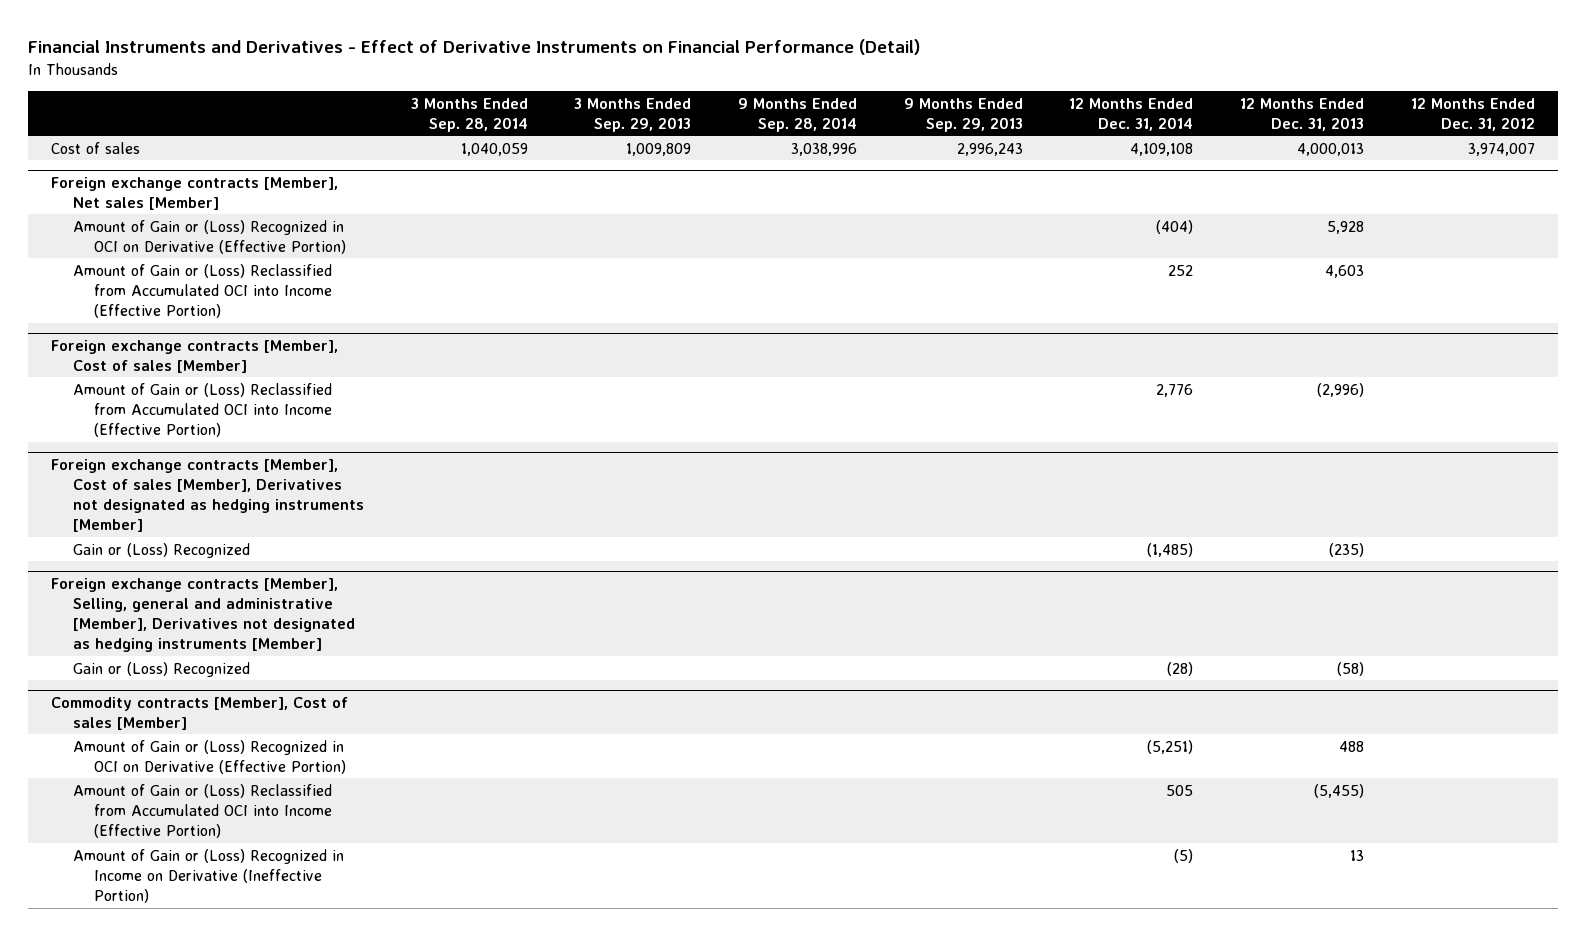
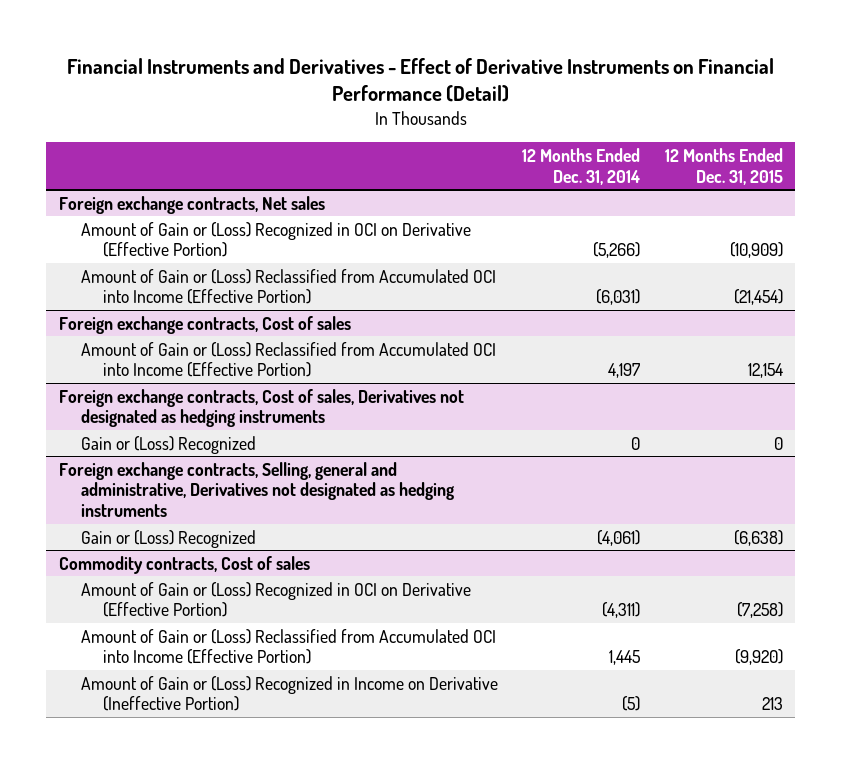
[410,97,528,132] 3 Months Ended Sep. 28, 2014 -> none
[574,97,692,132] 3 Months Ended Sep. 29, 2013 -> none
[738,97,858,132] 9 Months Ended Sep. 28, 2014 -> none
[903,97,1023,132] 9 Months Ended Sep. 29, 2013 -> none
[1240,97,1365,131] 12 Months Ended Dec. 31, 2013 -> none
[1410,97,1535,131] 12 Months Ended Dec. 31, 2012 -> none
none -> [665,147,784,185] 12 Months Ended Dec. 31, 2015
[51,141,141,154] Cost of sales -> none
[51,176,339,210] Foreign exchange contracts [Member], Net sales [Member] -> [58,195,325,214] Foreign exchange contracts, Net sales
[1156,219,1194,234] (404) -> [593,242,641,259] (5,266)
[1168,264,1194,276] 252 -> [596,289,641,306] (6,031)
[51,339,339,373] Foreign exchange contracts [Member], Cost of sales [Member] -> [58,315,351,334] Foreign exchange contracts, Cost of sales
[1156,383,1194,397] 2,776 -> [608,363,641,379] 4,197
[51,458,364,532] Foreign exchange contracts [Member], Cost of sales [Member], Derivatives not designated as hedging instruments [Member] -> [58,388,464,428] Foreign exchange contracts, Cost of sales, Derivatives not designated as hedging instruments
[1147,542,1194,557] (1,485) -> [631,436,641,450] 0
[51,577,355,652] Foreign exchange contracts [Member], Selling, general and administrative [Member], Derivatives not designated as hedging instruments [Member] -> [58,461,454,518] Foreign exchange contracts, Selling, general and administrative, Derivatives not designated as hedging instruments
[1167,661,1194,676] (28) -> [597,529,641,546] (4,061)
[51,696,349,730] Commodity contracts [Member], Cost of sales [Member] -> [58,555,310,574] Commodity contracts, Cost of sales
[1147,739,1194,754] (5,251) -> [602,602,641,619] (4,311)
[1166,784,1194,796] 505 -> [609,650,641,666] 1,445

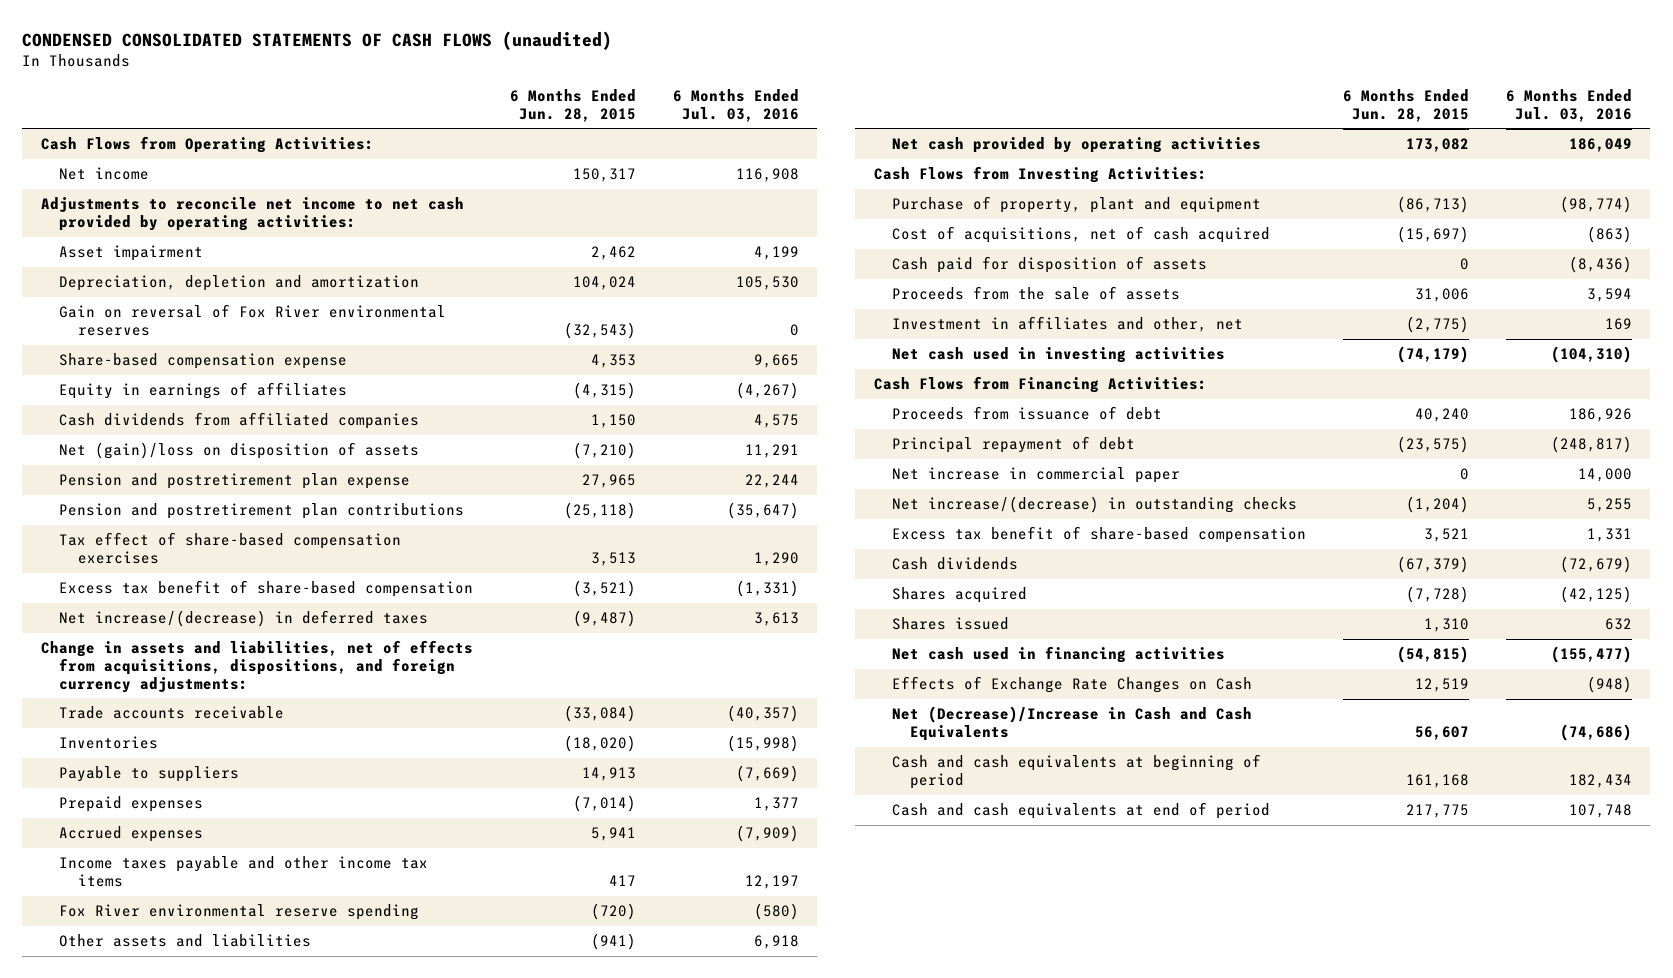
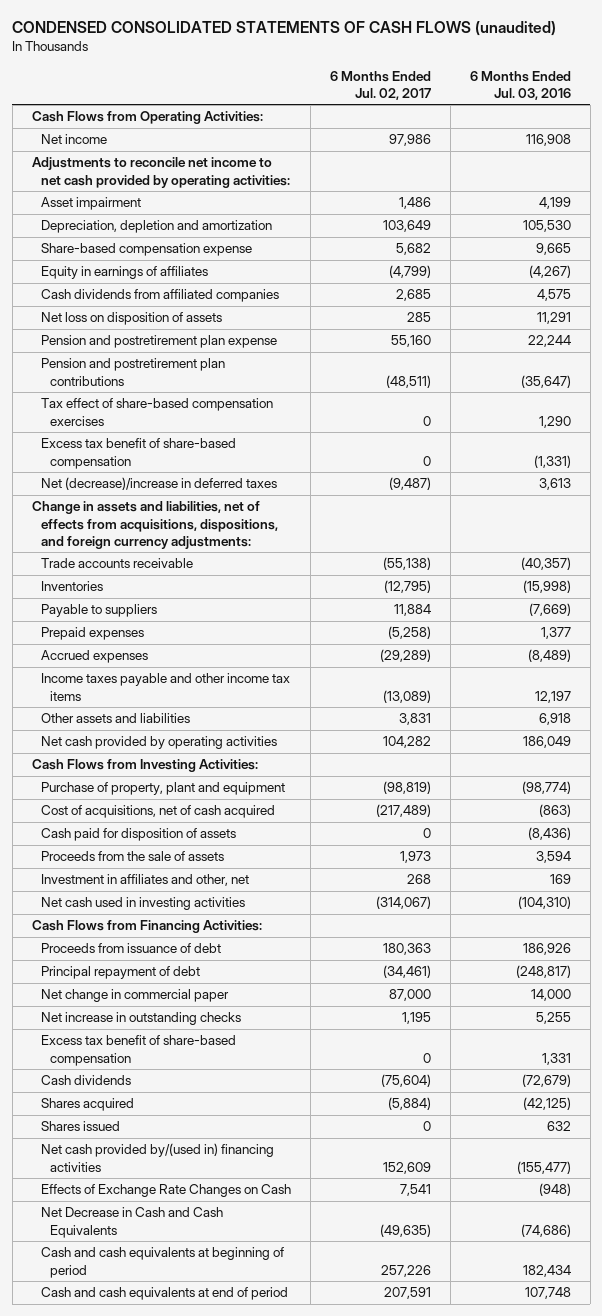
[510,89,637,122] 6 Months Ended Jun. 28, 2015 -> none
none -> [329,70,431,100] 6 Months Ended Jul. 02, 2017
[59,304,447,336] Gain on reversal of Fox River environmental reserves -> none
[59,442,420,460] Net (gain)/loss on disposition of assets -> [40,312,222,326] Net loss on disposition of assets
[59,610,429,628] Net increase/(decrease) in deferred taxes -> [40,477,277,491] Net (decrease)/increase in deferred taxes
[736,825,800,843] (7,909) -> [527,649,571,663] (8,489)
[59,904,420,921] Fox River environmental reserve spending -> none
[891,467,1180,484] Net increase in commercial paper -> [40,989,229,1003] Net change in commercial paper
[891,496,1297,514] Net increase/(decrease) in outstanding checks -> [40,1012,241,1026] Net increase in outstanding checks
[891,646,1225,664] Net cash used in financing activities -> [40,1143,274,1172] Net cash provided by/(used in) financing activities
[891,706,1252,741] Net (Decrease)/Increase in Cash and Cash Equivalents -> [40,1207,223,1238] Net Decrease in Cash and Cash Equivalents

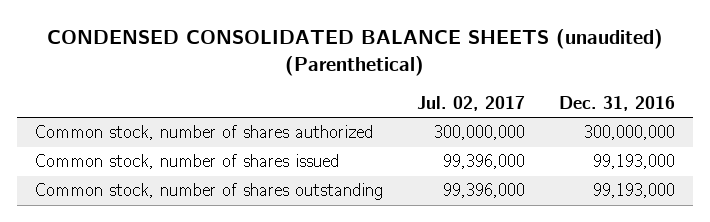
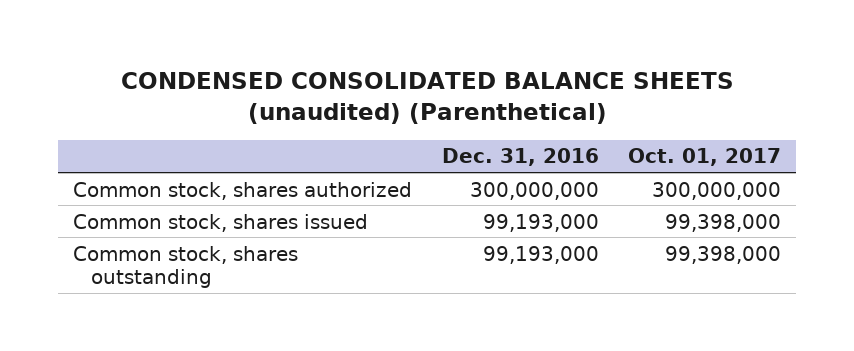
[417,95,526,111] Jul. 02, 2017 -> none
none -> [628,148,782,167] Oct. 01, 2017
[34,125,374,141] Common stock, number of shares authorized -> [72,181,412,200] Common stock, shares authorized
[34,154,340,170] Common stock, number of shares issued -> [72,213,368,232] Common stock, shares issued
[34,183,384,201] Common stock, number of shares outstanding -> [72,245,298,288] Common stock, shares outstanding

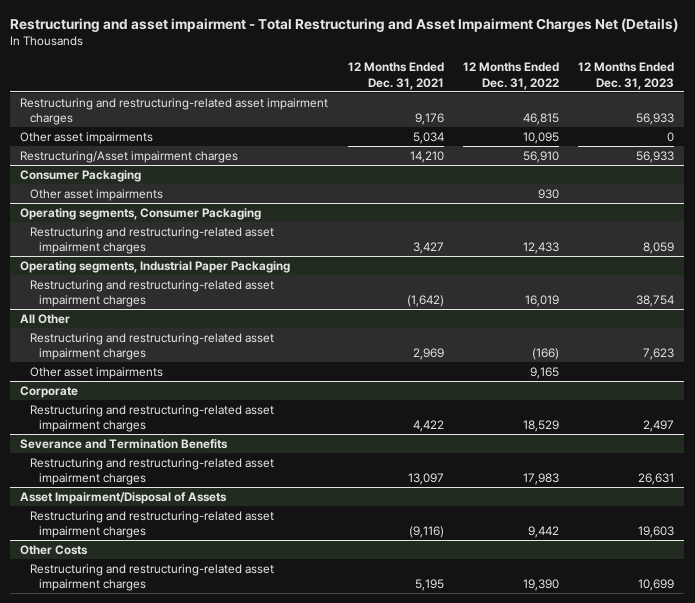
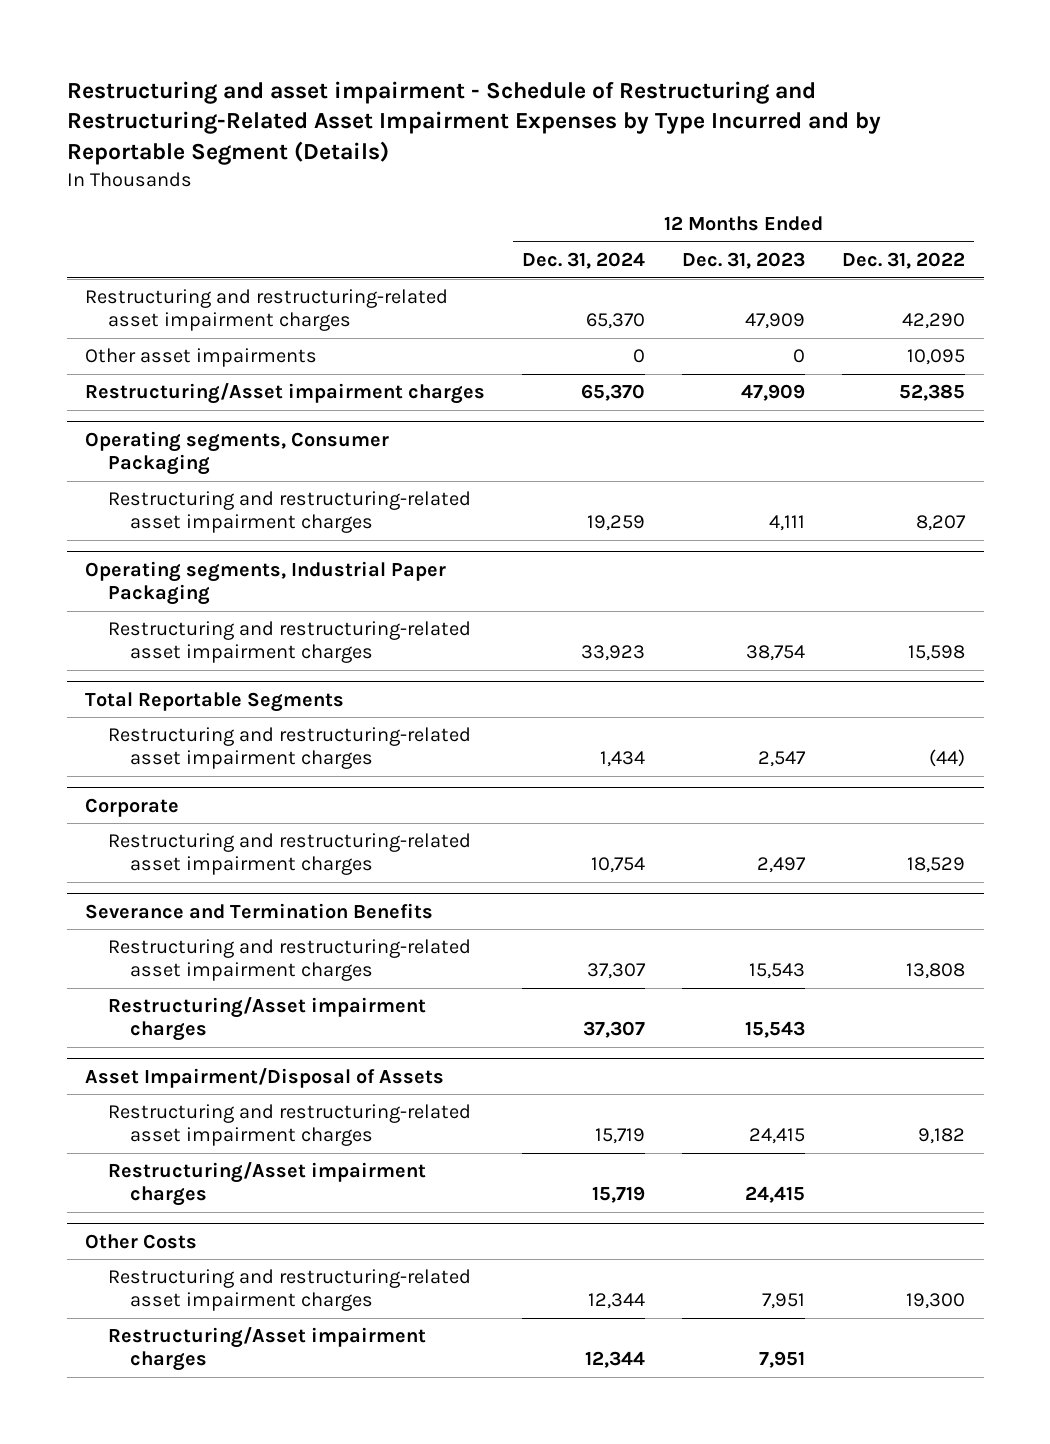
[10,18,679,33] Restructuring and asset impairment - Total Restructuring and Asset Impairment Charges Net (Details) -> [66,80,881,166] Restructuring and asset impairment - Schedule of Restructuring and Restructuring-Related Asset Impairment Expenses by Type Incurred and by Reportable Segment (Details)
[347,61,444,90] 12 Months Ended Dec. 31, 2021 -> none
none -> [522,251,646,269] Dec. 31, 2024
[522,113,559,126] 46,815 -> [902,313,966,330] 42,290
[636,113,675,126] 56,933 -> [745,313,806,330] 47,909
[20,169,142,182] Consumer Packaging -> none
[29,188,163,201] Other asset impairments -> none
[522,150,559,163] 56,910 -> [899,384,966,402] 52,385
[636,150,675,163] 56,933 -> [741,384,806,402] 47,909
[522,242,559,255] 12,433 -> [916,515,967,532] 8,207
[643,242,675,255] 8,059 -> [769,515,806,532] 4,111
[29,366,163,379] Other asset impairments -> none
[524,295,559,308] 16,019 -> [908,645,966,662] 15,598
[20,313,71,324] All Other -> [85,691,345,712] Total Reportable Segments
[531,348,559,361] (166) -> [929,749,966,768] (44)
[643,348,675,361] 7,623 -> [758,751,807,768] 2,547
[522,473,559,486] 17,983 -> [906,963,966,980] 13,808
[638,473,675,486] 26,631 -> [749,963,806,980] 15,543
none -> [107,997,426,1042] Restructuring/Asset impairment charges
[527,526,559,539] 9,442 -> [918,1128,966,1145] 9,182
[638,526,675,539] 19,603 -> [749,1128,806,1145] 24,415
none -> [107,1162,426,1207] Restructuring/Asset impairment charges
[522,579,559,592] 19,390 -> [906,1293,966,1310] 19,300
[638,579,675,592] 10,699 -> [762,1293,806,1310] 7,951
none -> [107,1327,426,1372] Restructuring/Asset impairment charges

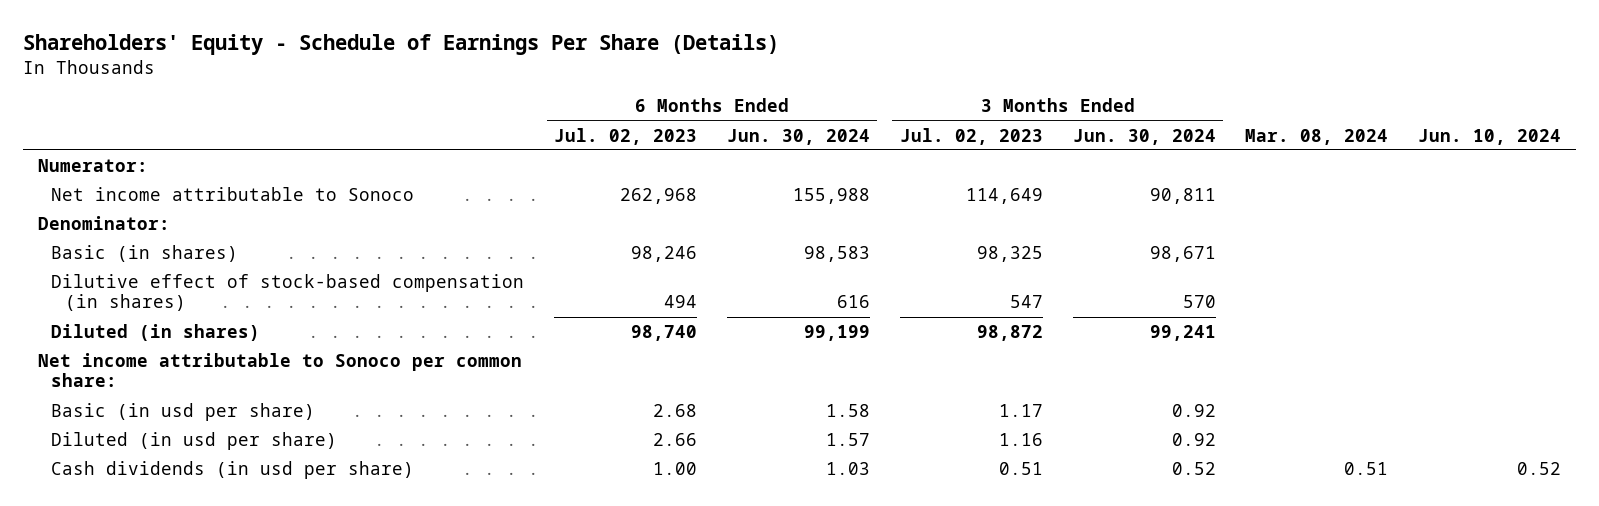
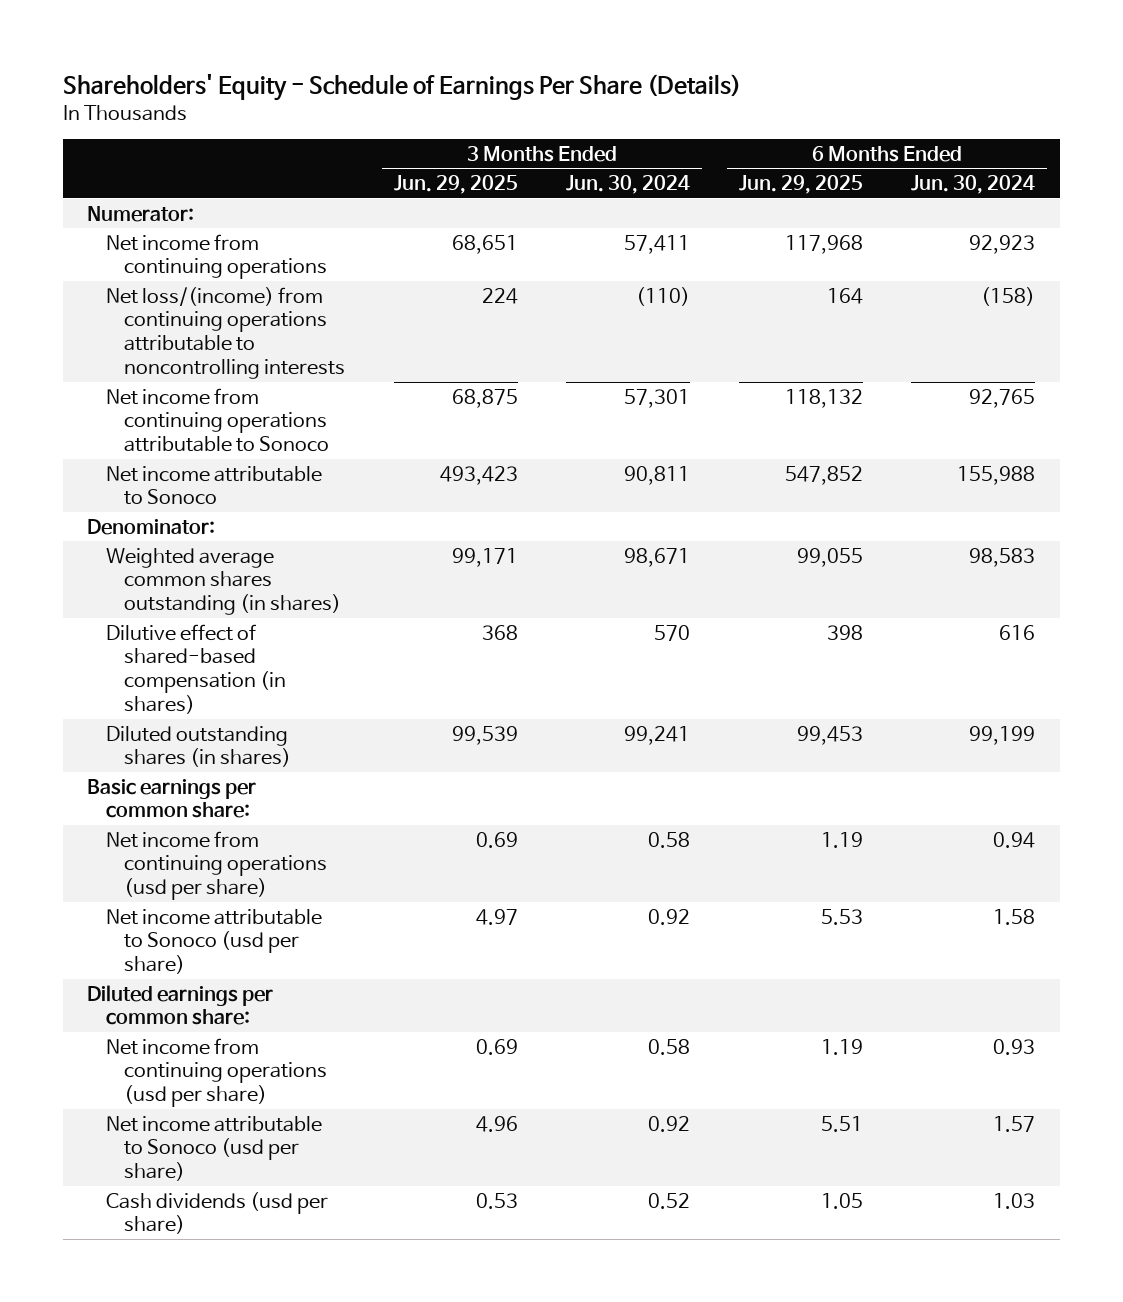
[554,127,698,145] Jul. 02, 2023 -> none
[899,127,1043,145] Jul. 02, 2023 -> none
[1245,128,1389,145] Mar. 08, 2024 -> none
[1418,128,1562,145] Jun. 10, 2024 -> none
none -> [393,174,518,194] Jun. 29, 2025
none -> [738,174,863,194] Jun. 29, 2025
none -> [105,233,328,280] Net income from continuing operations
none -> [105,286,346,379] Net loss/(income) from continuing operations attributable to noncontrolling interests
none -> [105,387,330,453] Net income from continuing operations attributable to Sonoco
[37,352,522,388] Net income attributable to Sonoco per common share: -> none
[51,244,239,262] Basic (in shares) -> [105,547,342,616] Weighted average common shares outstanding (in shares)
[51,273,525,312] Dilutive effect of stock-based compensation (in shares) -> [105,623,287,714] Dilutive effect of shared-based compensation (in shares)
[51,323,261,341] Diluted (in shares) -> [105,725,292,768] Diluted outstanding shares (in shares)
none -> [87,778,257,819] Basic earnings per common share:
none -> [105,830,328,901] Net income from continuing operations (usd per share)
[51,402,316,421] Basic (in usd per share) -> [105,908,322,975] Net income attributable to Sonoco (usd per share)
none -> [87,984,274,1026] Diluted earnings per common share:
none -> [105,1037,328,1108] Net income from continuing operations (usd per share)
[51,431,338,450] Diluted (in usd per share) -> [105,1115,322,1182] Net income attributable to Sonoco (usd per share)
[51,460,415,479] Cash dividends (in usd per share) -> [105,1191,328,1235] Cash dividends (usd per share)

